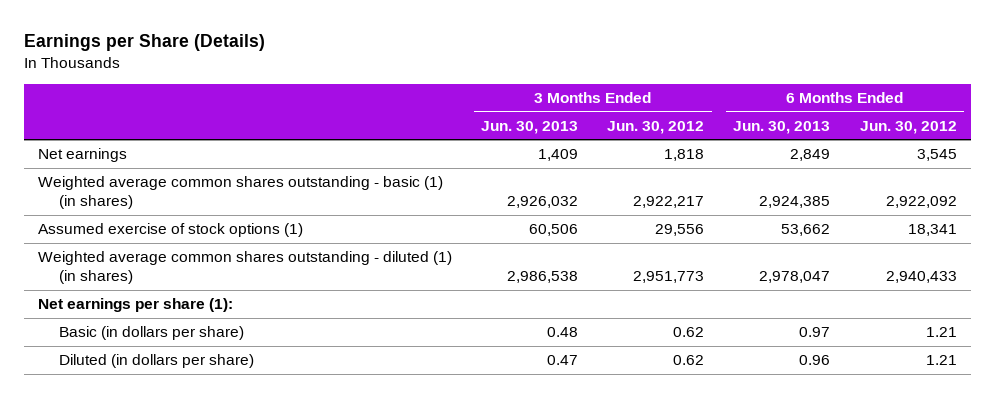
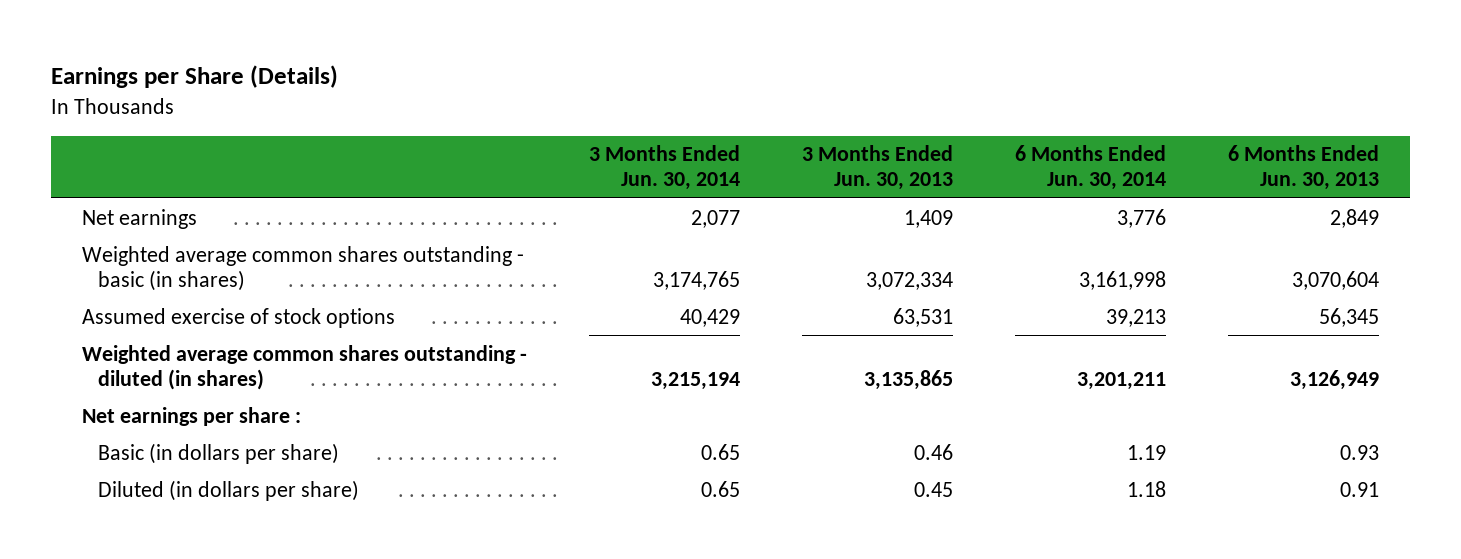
[607,120,705,134] Jun. 30, 2012 -> none
[859,120,957,134] Jun. 30, 2012 -> none
none -> [588,145,740,191] 3 Months Ended Jun. 30, 2014
none -> [1015,145,1167,191] 6 Months Ended Jun. 30, 2014
[38,176,444,209] Weighted average common shares outstanding - basic (1) (in shares) -> [81,245,524,291] Weighted average common shares outstanding - basic (in shares)
[507,195,579,208] 2,926,032 -> [866,271,954,290] 3,072,334
[759,195,831,208] 2,924,385 -> [1292,270,1380,290] 3,070,604
[38,223,304,238] Assumed exercise of stock options (1) -> [81,307,395,328] Assumed exercise of stock options
[529,224,579,237] 60,506 -> [893,307,954,327] 63,531
[781,224,831,237] 53,662 -> [1319,307,1380,327] 56,345
[38,251,453,284] Weighted average common shares outstanding - diluted (1) (in shares) -> [81,344,527,390] Weighted average common shares outstanding - diluted (in shares)
[507,270,579,283] 2,986,538 -> [864,369,954,390] 3,135,865
[759,270,831,283] 2,978,047 -> [1290,369,1380,390] 3,126,949
[38,298,234,313] Net earnings per share (1): -> [81,406,301,426] Net earnings per share :
[547,327,579,338] 0.48 -> [914,443,954,460] 0.46
[799,327,831,338] 0.97 -> [1340,444,1380,460] 0.93
[547,355,579,366] 0.47 -> [914,481,954,497] 0.45
[799,355,831,366] 0.96 -> [1340,481,1380,497] 0.91

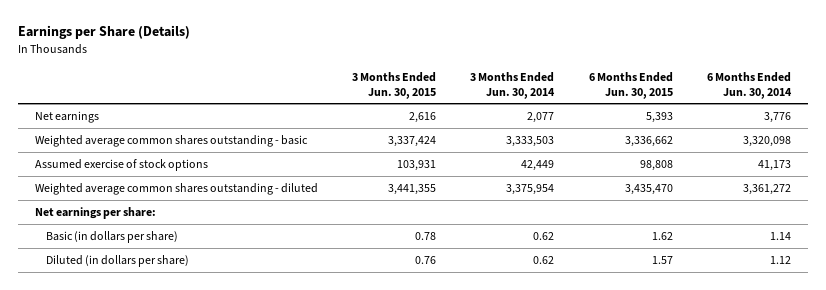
[802,145,954,191] 3 Months Ended Jun. 30, 2013 -> none
[1228,145,1380,191] 6 Months Ended Jun. 30, 2013 -> none
none -> [351,71,436,99] 3 Months Ended Jun. 30, 2015
none -> [588,71,673,99] 6 Months Ended Jun. 30, 2015
[81,245,524,291] Weighted average common shares outstanding - basic (in shares) -> [34,134,308,147] Weighted average common shares outstanding - basic
[652,270,740,290] 3,174,765 -> [506,135,555,147] 3,333,503
[1079,270,1167,290] 3,161,998 -> [742,135,791,147] 3,320,098
[679,308,740,327] 40,429 -> [521,159,555,171] 42,449
[1106,308,1167,327] 39,213 -> [757,159,791,171] 41,173
[81,344,527,390] Weighted average common shares outstanding - diluted (in shares) -> [34,182,318,195] Weighted average common shares outstanding - diluted
[650,371,740,390] 3,215,194 -> [506,183,555,195] 3,375,954
[1077,371,1167,390] 3,201,211 -> [742,183,791,195] 3,361,272
[81,406,301,426] Net earnings per share : -> [34,206,156,219] Net earnings per share:
[700,443,740,460] 0.65 -> [533,231,555,240] 0.62
[1127,444,1167,460] 1.19 -> [769,231,791,240] 1.14
[700,480,740,497] 0.65 -> [533,255,555,264] 0.62
[1127,480,1167,497] 1.18 -> [769,255,791,264] 1.12

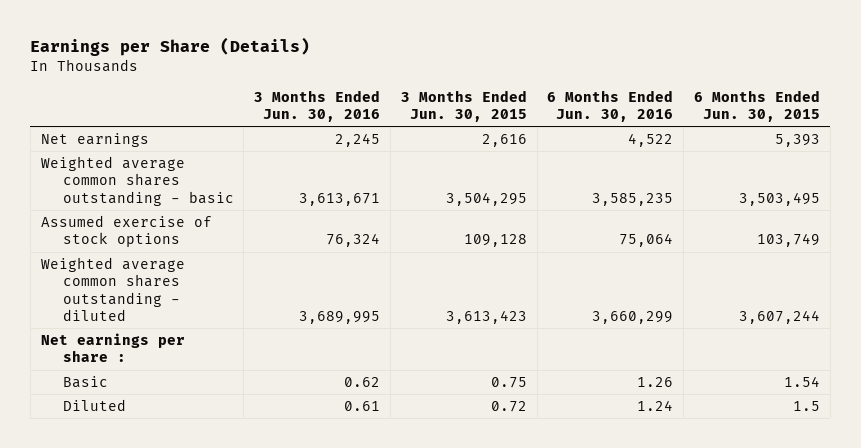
[470,71,556,99] 3 Months Ended Jun. 30, 2014 -> none
[706,71,792,99] 6 Months Ended Jun. 30, 2014 -> none
none -> [254,89,381,123] 3 Months Ended Jun. 30, 2016
none -> [547,89,674,123] 6 Months Ended Jun. 30, 2016
[387,135,436,147] 3,337,424 -> [445,191,527,206] 3,504,295
[624,135,673,147] 3,336,662 -> [739,191,821,206] 3,503,495
[396,159,436,171] 103,931 -> [463,234,527,248] 109,128
[639,159,673,171] 98,808 -> [757,233,821,248] 103,749
[387,183,436,195] 3,441,355 -> [445,309,527,324] 3,613,423
[624,183,673,195] 3,435,470 -> [739,309,821,324] 3,607,244
[34,206,156,219] Net earnings per share: -> [40,333,185,363] Net earnings per share :
[46,230,179,243] Basic (in dollars per share) -> [62,376,108,389] Basic
[414,231,436,240] 0.78 -> [490,377,527,389] 0.75
[651,231,673,240] 1.62 -> [784,376,821,388] 1.54
[46,254,190,267] Diluted (in dollars per share) -> [62,399,126,412] Diluted
[414,255,436,264] 0.76 -> [490,401,527,413] 0.72
[651,255,673,264] 1.57 -> [793,401,821,412] 1.5

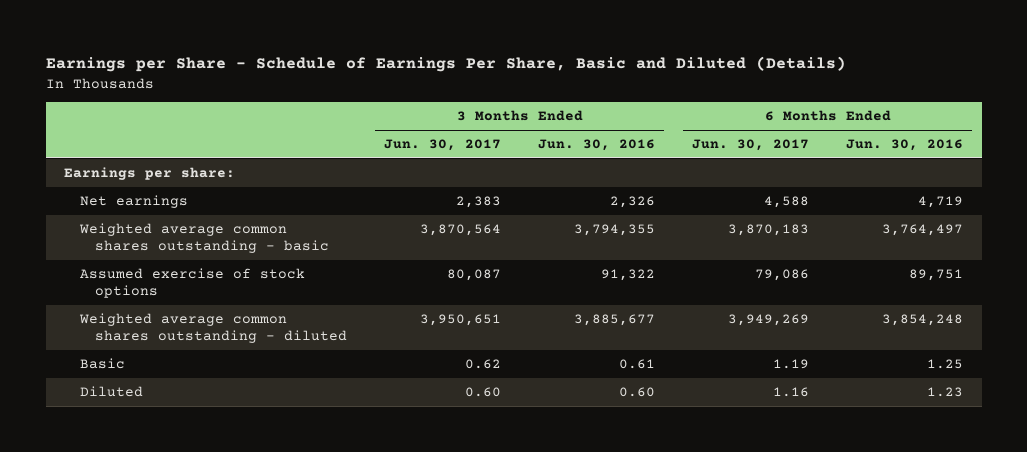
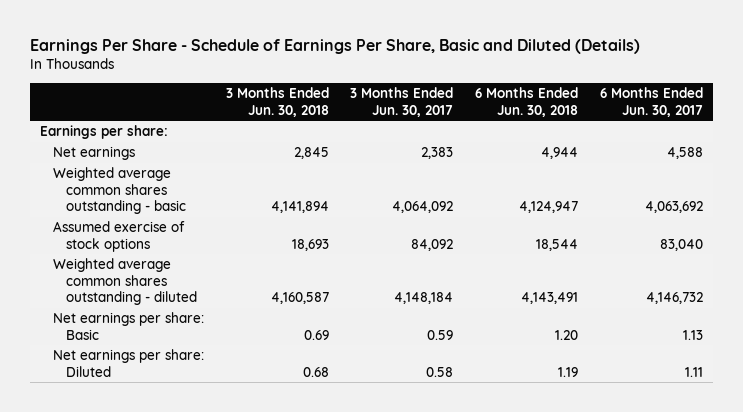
[45,56,846,73] Earnings per Share - Schedule of Earnings Per Share, Basic and Diluted (Details) -> [29,38,640,54] Earnings Per Share - Schedule of Earnings Per Share, Basic and Diluted (Details)
[538,139,656,152] Jun. 30, 2016 -> none
[846,139,964,152] Jun. 30, 2016 -> none
none -> [225,87,329,117] 3 Months Ended Jun. 30, 2018
none -> [475,87,579,117] 6 Months Ended Jun. 30, 2018
[420,224,502,237] 3,870,564 -> [392,201,454,214] 4,064,092
[728,224,810,237] 3,870,183 -> [644,201,703,214] 4,063,692
[447,269,502,282] 80,087 -> [411,238,454,251] 84,092
[755,269,810,282] 79,086 -> [659,238,703,251] 83,040
[420,314,502,327] 3,950,651 -> [394,292,454,305] 4,148,184
[728,314,810,327] 3,949,269 -> [645,292,703,305] 4,146,732
[79,358,125,370] Basic -> [53,312,205,340] Net earnings per share: Basic
[465,359,502,370] 0.62 -> [427,329,454,340] 0.59
[773,359,810,370] 1.19 -> [682,329,703,340] 1.13
[79,386,143,398] Diluted -> [53,349,205,377] Net earnings per share: Diluted
[465,387,502,398] 0.60 -> [426,366,454,377] 0.58
[773,387,810,398] 1.16 -> [684,366,703,377] 1.11

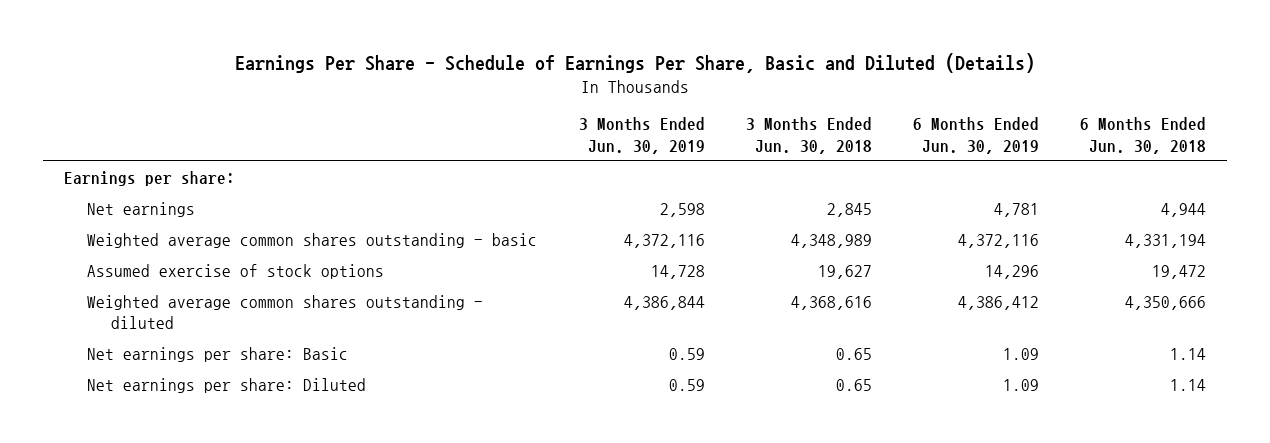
[350,87,454,117] 3 Months Ended Jun. 30, 2017 -> none
[599,87,703,117] 6 Months Ended Jun. 30, 2017 -> none
none -> [578,117,705,154] 3 Months Ended Jun. 30, 2019
none -> [912,117,1039,154] 6 Months Ended Jun. 30, 2019
[270,201,329,214] 4,141,894 -> [790,233,872,248] 4,348,989
[519,201,579,214] 4,124,947 -> [1125,233,1207,248] 4,331,194
[291,238,329,251] 18,693 -> [817,264,872,279] 19,627
[536,238,579,251] 18,544 -> [1152,264,1207,279] 19,472
[270,292,329,305] 4,160,587 -> [790,295,872,310] 4,368,616
[521,292,579,305] 4,143,491 -> [1125,295,1207,310] 4,350,666
[303,329,329,340] 0.69 -> [835,347,872,360] 0.65
[555,329,579,340] 1.20 -> [1170,347,1207,360] 1.14
[302,366,329,377] 0.68 -> [835,378,872,391] 0.65
[558,366,579,377] 1.19 -> [1170,378,1207,391] 1.14

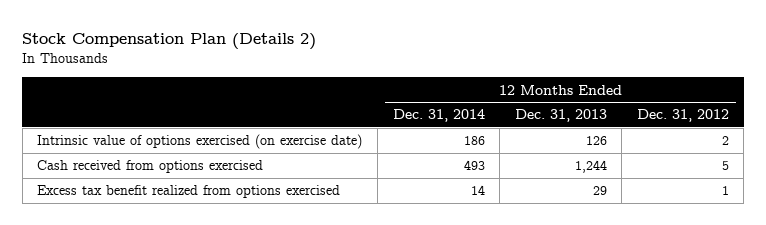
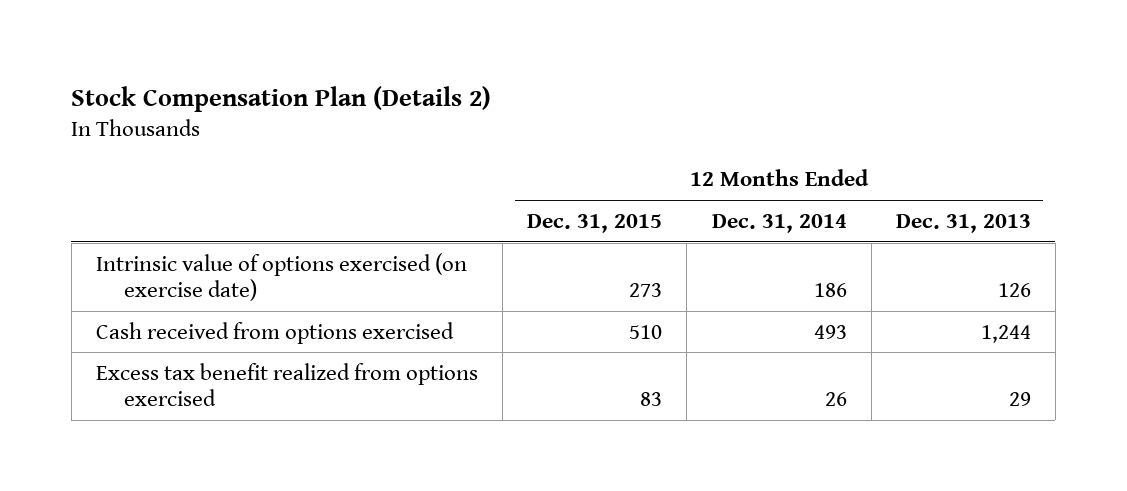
[636,109,729,123] Dec. 31, 2012 -> none
none -> [527,213,663,233] Dec. 31, 2015
[470,185,485,196] 14 -> [824,391,847,406] 26

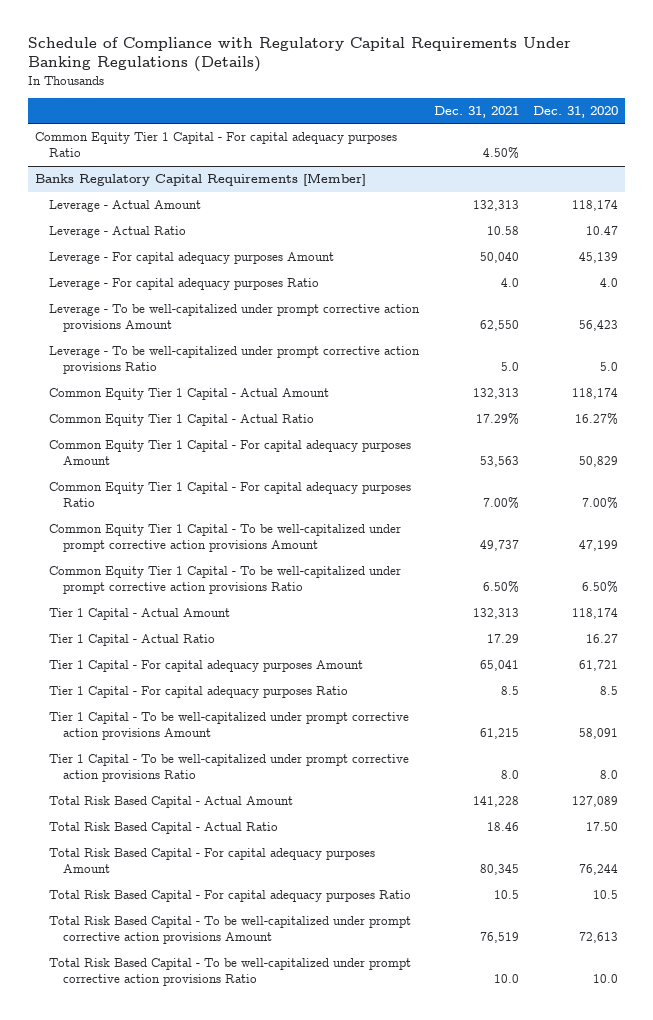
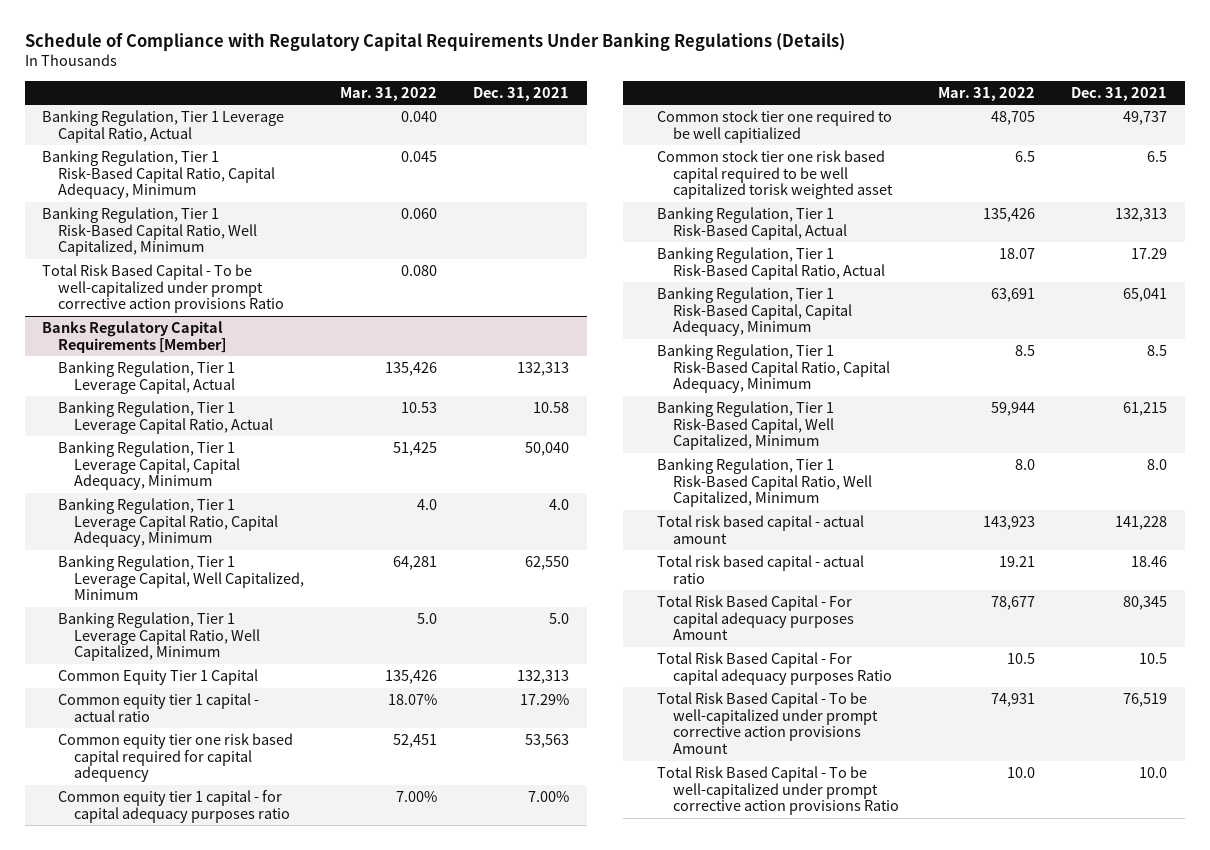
[533,105,619,118] Dec. 31, 2020 -> none
none -> [340,86,438,101] Mar. 31, 2022
[34,132,397,158] Common Equity Tier 1 Capital - For capital adequacy purposes Ratio -> none
none -> [42,110,285,143] Banking Regulation, Tier 1 Leverage Capital Ratio, Actual
none -> [42,150,276,200] Banking Regulation, Tier 1 Risk-Based Capital Ratio, Capital Adequacy, Minimum
none -> [42,207,258,257] Banking Regulation, Tier 1 Risk-Based Capital Ratio, Well Capitalized, Minimum
none -> [42,264,285,314] Total Risk Based Capital - To be well-capitalized under prompt corrective action provisions Ratio
[49,200,202,213] Leverage - Actual Amount -> [58,361,236,394] Banking Regulation, Tier 1 Leverage Capital, Actual
[49,226,187,239] Leverage - Actual Ratio -> [58,401,274,434] Banking Regulation, Tier 1 Leverage Capital Ratio, Actual
[49,252,335,265] Leverage - For capital adequacy purposes Amount -> [58,441,241,491] Banking Regulation, Tier 1 Leverage Capital, Capital Adequacy, Minimum
[49,278,320,291] Leverage - For capital adequacy purposes Ratio -> [58,498,279,548] Banking Regulation, Tier 1 Leverage Capital Ratio, Capital Adequacy, Minimum
[49,304,421,333] Leverage - To be well-capitalized under prompt corrective action provisions Amount -> [58,555,305,601] Banking Regulation, Tier 1 Leverage Capital, Well Capitalized, Minimum
[49,346,421,375] Leverage - To be well-capitalized under prompt corrective action provisions Ratio -> [58,612,261,662] Banking Regulation, Tier 1 Leverage Capital Ratio, Well Capitalized, Minimum
[49,388,330,401] Common Equity Tier 1 Capital - Actual Amount -> [58,669,259,686] Common Equity Tier 1 Capital
[49,414,315,427] Common Equity Tier 1 Capital - Actual Ratio -> [58,693,260,722] Common equity tier 1 capital - actual ratio
[49,440,412,466] Common Equity Tier 1 Capital - For capital adequacy purposes Amount -> [58,733,294,783] Common equity tier one risk based capital required for capital adequency
[49,482,412,508] Common Equity Tier 1 Capital - For capital adequacy purposes Ratio -> [58,790,291,823] Common equity tier 1 capital - for capital adequacy purposes ratio
[49,524,402,553] Common Equity Tier 1 Capital - To be well-capitalized under prompt corrective action provisions Amount -> [656,110,892,143] Common stock tier one required to be well capitialized
[49,566,402,595] Common Equity Tier 1 Capital - To be well-capitalized under prompt corrective action provisions Ratio -> [656,150,893,200] Common stock tier one risk based capital required to be well capitalized torisk weighted asset
[482,581,519,594] 6.50% -> [1147,151,1168,163] 6.5
[49,608,231,621] Tier 1 Capital - Actual Amount -> [656,207,847,240] Banking Regulation, Tier 1 Risk-Based Capital, Actual
[49,634,216,647] Tier 1 Capital - Actual Ratio -> [656,247,885,280] Banking Regulation, Tier 1 Risk-Based Capital Ratio, Actual
[49,660,364,673] Tier 1 Capital - For capital adequacy purposes Amount -> [656,287,852,337] Banking Regulation, Tier 1 Risk-Based Capital, Capital Adequacy, Minimum
[49,686,349,699] Tier 1 Capital - For capital adequacy purposes Ratio -> [656,344,890,394] Banking Regulation, Tier 1 Risk-Based Capital Ratio, Capital Adequacy, Minimum
[49,712,410,741] Tier 1 Capital - To be well-capitalized under prompt corrective action provisions Amount -> [656,401,834,451] Banking Regulation, Tier 1 Risk-Based Capital, Well Capitalized, Minimum
[49,754,410,783] Tier 1 Capital - To be well-capitalized under prompt corrective action provisions Ratio -> [656,458,872,508] Banking Regulation, Tier 1 Risk-Based Capital Ratio, Well Capitalized, Minimum
[49,796,294,809] Total Risk Based Capital - Actual Amount -> [656,515,864,544] Total risk based capital - actual amount
[49,822,279,835] Total Risk Based Capital - Actual Ratio -> [656,555,864,584] Total risk based capital - actual ratio

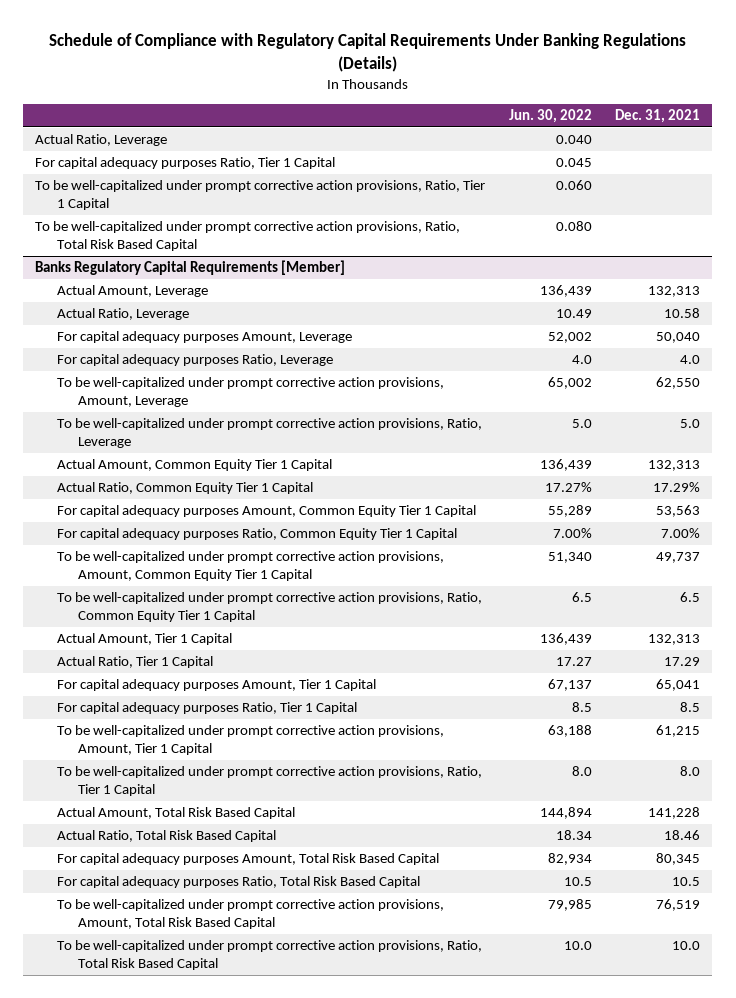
[340,86,438,101] Mar. 31, 2022 -> none
none -> [508,109,592,124] Jun. 30, 2022
[42,110,285,143] Banking Regulation, Tier 1 Leverage Capital Ratio, Actual -> [35,134,168,147] Actual Ratio, Leverage
[42,150,276,200] Banking Regulation, Tier 1 Risk-Based Capital Ratio, Capital Adequacy, Minimum -> [35,157,336,170] For capital adequacy purposes Ratio, Tier 1 Capital
[42,207,258,257] Banking Regulation, Tier 1 Risk-Based Capital Ratio, Well Capitalized, Minimum -> [35,180,486,210] To be well-capitalized under prompt corrective action provisions, Ratio, Tier 1 Capital
[42,264,285,314] Total Risk Based Capital - To be well-capitalized under prompt corrective action provisions Ratio -> [35,221,461,251] To be well-capitalized under prompt corrective action provisions, Ratio, Total Risk Based Capital
[58,361,236,394] Banking Regulation, Tier 1 Leverage Capital, Actual -> [56,285,208,298] Actual Amount, Leverage
[58,401,274,434] Banking Regulation, Tier 1 Leverage Capital Ratio, Actual -> [56,308,189,321] Actual Ratio, Leverage
[58,441,241,491] Banking Regulation, Tier 1 Leverage Capital, Capital Adequacy, Minimum -> [56,331,352,344] For capital adequacy purposes Amount, Leverage
[58,498,279,548] Banking Regulation, Tier 1 Leverage Capital Ratio, Capital Adequacy, Minimum -> [56,354,333,367] For capital adequacy purposes Ratio, Leverage
[58,555,305,601] Banking Regulation, Tier 1 Leverage Capital, Well Capitalized, Minimum -> [56,377,444,407] To be well-capitalized under prompt corrective action provisions, Amount, Leverage
[58,612,261,662] Banking Regulation, Tier 1 Leverage Capital Ratio, Well Capitalized, Minimum -> [56,418,482,448] To be well-capitalized under prompt corrective action provisions, Ratio, Leverage
[58,669,259,686] Common Equity Tier 1 Capital -> [56,459,332,472] Actual Amount, Common Equity Tier 1 Capital
[58,693,260,722] Common equity tier 1 capital - actual ratio -> [56,482,313,495] Actual Ratio, Common Equity Tier 1 Capital
[58,733,294,783] Common equity tier one risk based capital required for capital adequency -> [56,505,476,518] For capital adequacy purposes Amount, Common Equity Tier 1 Capital
[58,790,291,823] Common equity tier 1 capital - for capital adequacy purposes ratio -> [56,528,457,541] For capital adequacy purposes Ratio, Common Equity Tier 1 Capital
[656,110,892,143] Common stock tier one required to be well capitialized -> [56,551,444,581] To be well-capitalized under prompt corrective action provisions, Amount, Common Equity Tier 1 Capital
[656,150,893,200] Common stock tier one risk based capital required to be well capitalized torisk weighted asset -> [56,592,482,622] To be well-capitalized under prompt corrective action provisions, Ratio, Common Equity Tier 1 Capital
[656,207,847,240] Banking Regulation, Tier 1 Risk-Based Capital, Actual -> [56,633,232,646] Actual Amount, Tier 1 Capital
[656,247,885,280] Banking Regulation, Tier 1 Risk-Based Capital Ratio, Actual -> [56,656,213,669] Actual Ratio, Tier 1 Capital
[656,287,852,337] Banking Regulation, Tier 1 Risk-Based Capital, Capital Adequacy, Minimum -> [56,679,376,692] For capital adequacy purposes Amount, Tier 1 Capital
[656,344,890,394] Banking Regulation, Tier 1 Risk-Based Capital Ratio, Capital Adequacy, Minimum -> [56,702,357,715] For capital adequacy purposes Ratio, Tier 1 Capital
[656,401,834,451] Banking Regulation, Tier 1 Risk-Based Capital, Well Capitalized, Minimum -> [56,725,444,755] To be well-capitalized under prompt corrective action provisions, Amount, Tier 1 Capital
[656,458,872,508] Banking Regulation, Tier 1 Risk-Based Capital Ratio, Well Capitalized, Minimum -> [56,766,482,796] To be well-capitalized under prompt corrective action provisions, Ratio, Tier 1 Capital
[656,515,864,544] Total risk based capital - actual amount -> [56,807,295,820] Actual Amount, Total Risk Based Capital
[656,555,864,584] Total risk based capital - actual ratio -> [56,830,276,843] Actual Ratio, Total Risk Based Capital
[656,595,854,641] Total Risk Based Capital - For capital adequacy purposes Amount -> [56,853,439,866] For capital adequacy purposes Amount, Total Risk Based Capital
[656,652,892,685] Total Risk Based Capital - For capital adequacy purposes Ratio -> [56,876,420,889] For capital adequacy purposes Ratio, Total Risk Based Capital
[656,692,878,755] Total Risk Based Capital - To be well-capitalized under prompt corrective action provisions Amount -> [56,899,444,929] To be well-capitalized under prompt corrective action provisions, Amount, Total Risk Based Capital
[656,766,899,816] Total Risk Based Capital - To be well-capitalized under prompt corrective action provisions Ratio -> [56,940,482,970] To be well-capitalized under prompt corrective action provisions, Ratio, Total Risk Based Capital

